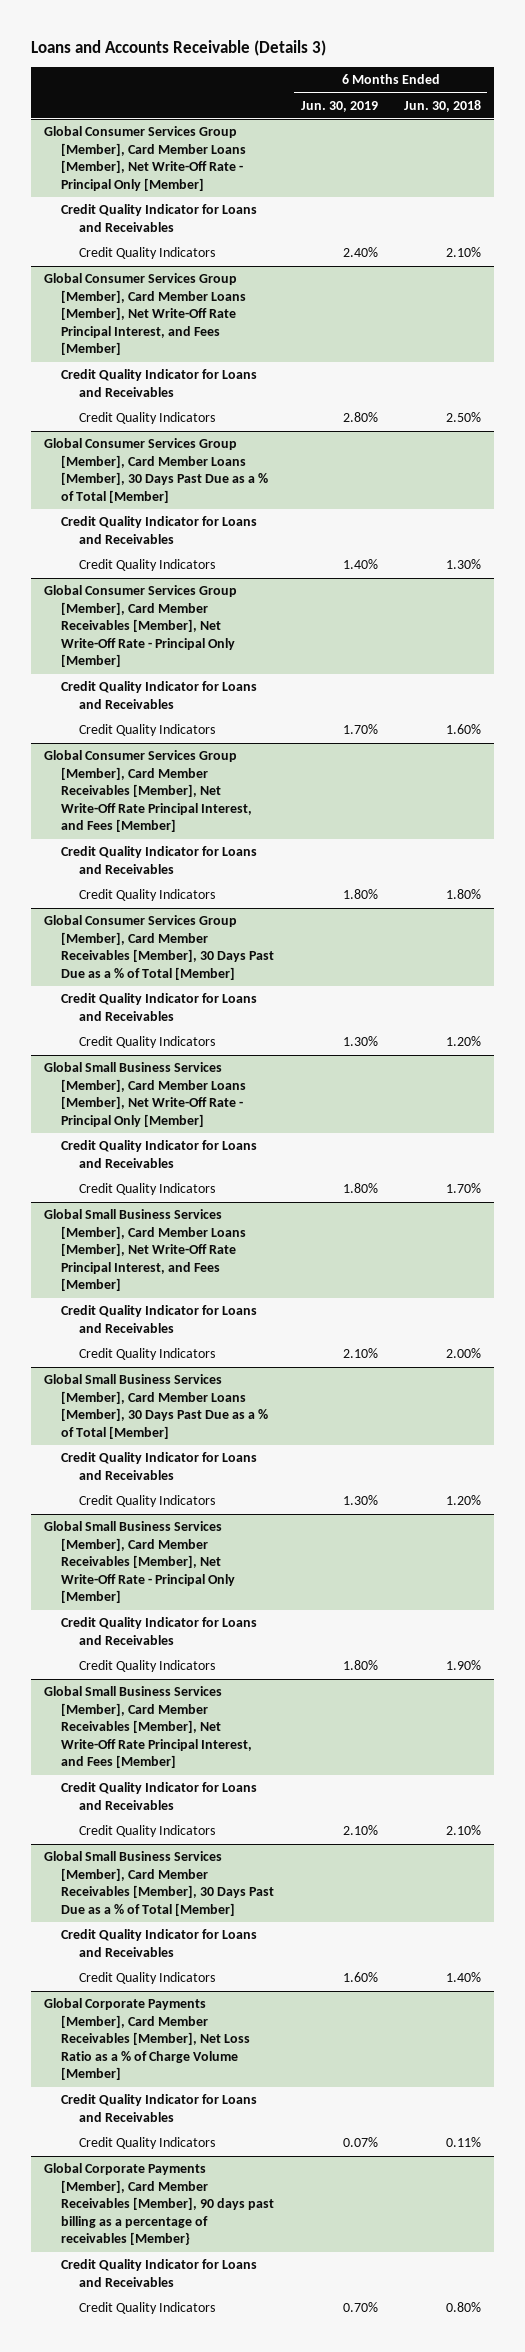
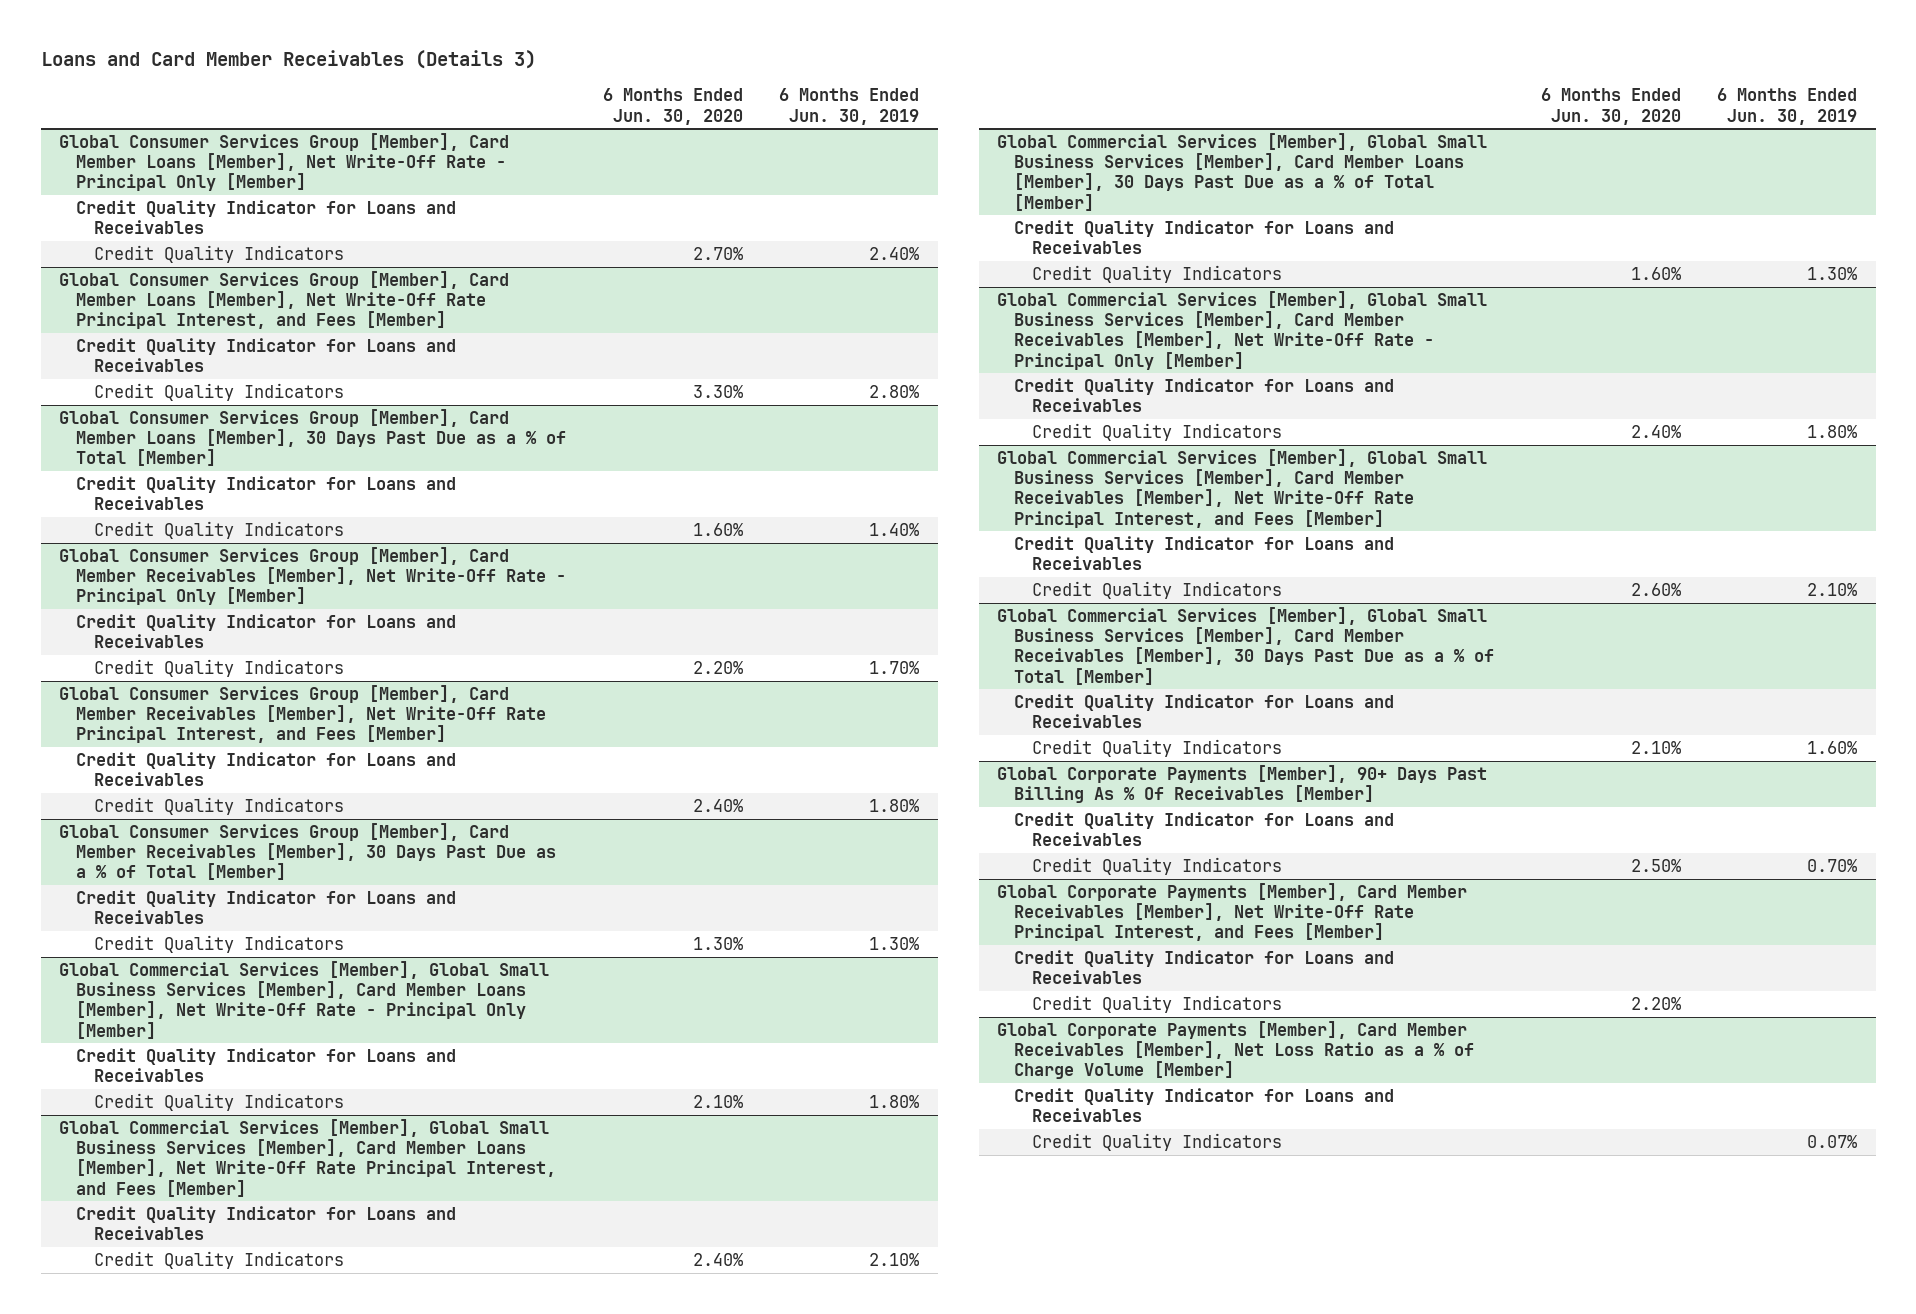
[30,39,326,56] Loans and Accounts Receivable (Details 3) -> [40,50,536,70] Loans and Card Member Receivables (Details 3)
[403,99,481,112] Jun. 30, 2018 -> none
none -> [602,88,743,125] 6 Months Ended Jun. 30, 2020
[43,1062,247,1127] Global Small Business Services [Member], Card Member Loans [Member], Net Write-Off Rate - Principal Only [Member] -> [58,960,549,1039] Global Commercial Services [Member], Global Small Business Services [Member], Card Member Loans [Member], Net Write-Off Rate - Principal Only [Member]
[43,1209,247,1292] Global Small Business Services [Member], Card Member Loans [Member], Net Write-Off Rate Principal Interest, and Fees [Member] -> [58,1118,557,1197] Global Commercial Services [Member], Global Small Business Services [Member], Card Member Loans [Member], Net Write-Off Rate Principal Interest, and Fees [Member]
[43,1374,269,1439] Global Small Business Services [Member], Card Member Loans [Member], 30 Days Past Due as a % of Total [Member] -> [996,132,1487,211] Global Commercial Services [Member], Global Small Business Services [Member], Card Member Loans [Member], 30 Days Past Due as a % of Total [Member]
[43,1521,236,1604] Global Small Business Services [Member], Card Member Receivables [Member], Net Write-Off Rate - Principal Only [Member] -> [996,290,1487,370] Global Commercial Services [Member], Global Small Business Services [Member], Card Member Receivables [Member], Net Write-Off Rate - Principal Only [Member]
[43,1686,253,1769] Global Small Business Services [Member], Card Member Receivables [Member], Net Write-Off Rate Principal Interest, and Fees [Member] -> [996,448,1487,528] Global Commercial Services [Member], Global Small Business Services [Member], Card Member Receivables [Member], Net Write-Off Rate Principal Interest, and Fees [Member]
[43,1851,275,1916] Global Small Business Services [Member], Card Member Receivables [Member], 30 Days Past Due as a % of Total [Member] -> [996,606,1495,685] Global Commercial Services [Member], Global Small Business Services [Member], Card Member Receivables [Member], 30 Days Past Due as a % of Total [Member]
none -> [996,764,1487,804] Global Corporate Payments [Member], 90+ Days Past Billing As % Of Receivables [Member]
none -> [1014,811,1395,847] Credit Quality Indicator for Loans and Receivables
none -> [1031,856,1282,875] Credit Quality Indicators
none -> [996,882,1467,942] Global Corporate Payments [Member], Card Member Receivables [Member], Net Write-Off Rate Principal Interest, and Fees [Member]
none -> [1014,949,1395,985] Credit Quality Indicator for Loans and Receivables
none -> [1031,994,1282,1013] Credit Quality Indicators
[43,2163,275,2246] Global Corporate Payments [Member], Card Member Receivables [Member], 90 days past billing as a percentage of receivables [Member} -> none
[61,2259,258,2287] Credit Quality Indicator for Loans and Receivables -> none
[78,2302,215,2315] Credit Quality Indicators -> none

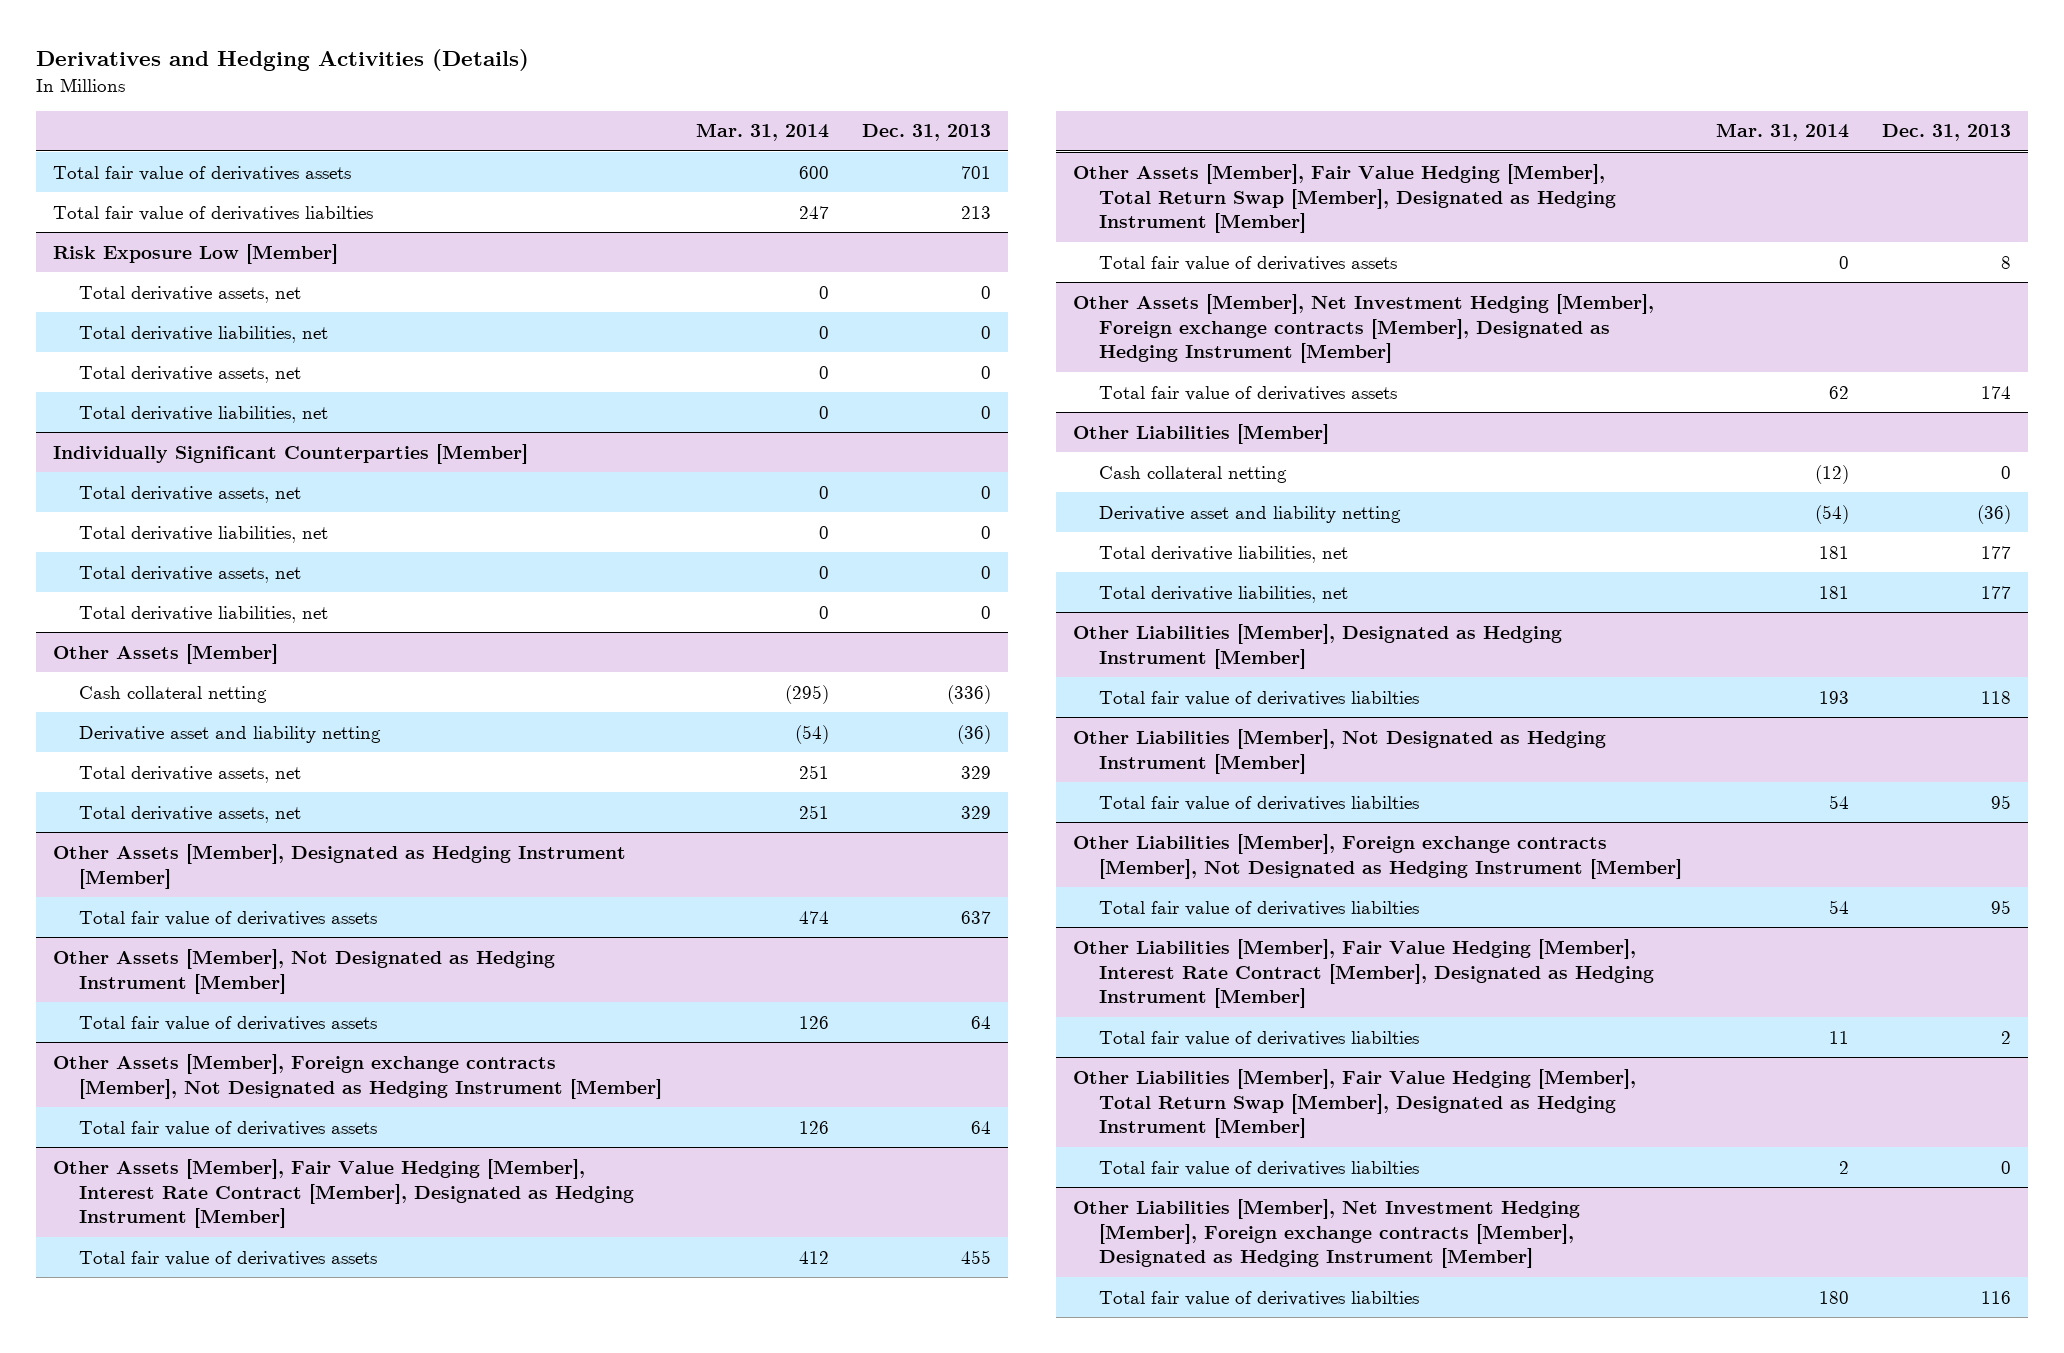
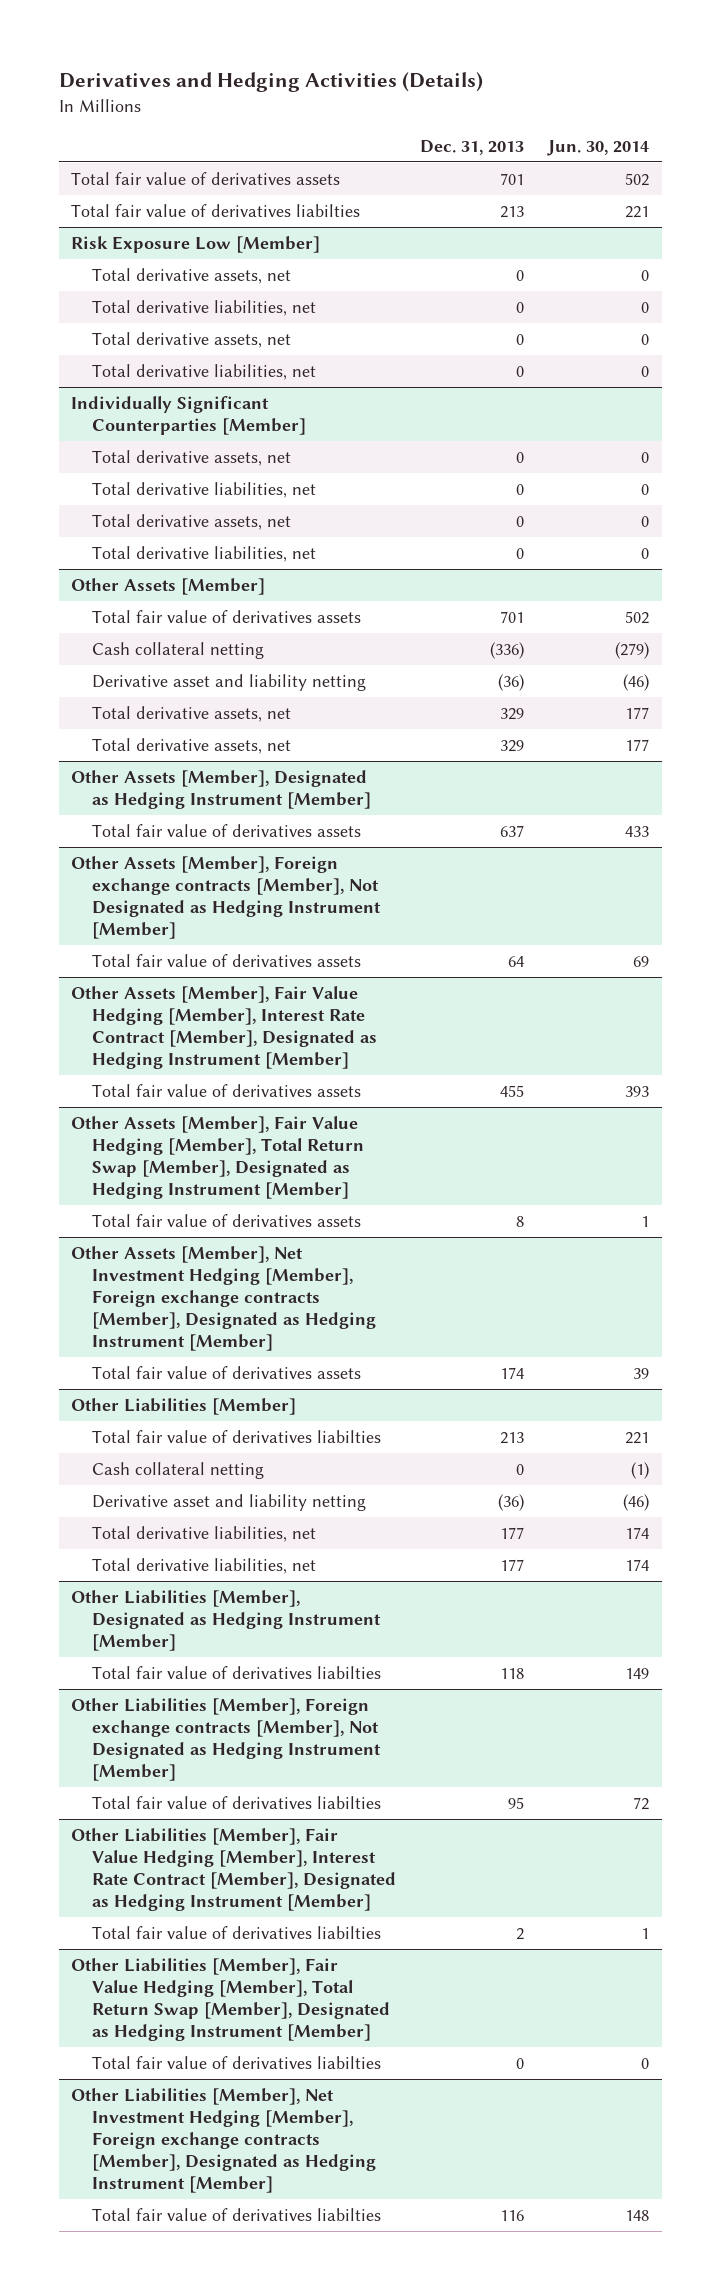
[695,123,829,142] Mar. 31, 2014 -> none
none -> [547,139,650,156] Jun. 30, 2014
none -> [92,609,362,623] Total fair value of derivatives assets
[52,948,555,994] Other Assets [Member], Not Designated as Hedging Instrument [Member] -> none
[79,1015,378,1031] Total fair value of derivatives assets -> none
none -> [92,1429,382,1443] Total fair value of derivatives liabilties
[1072,728,1606,774] Other Liabilities [Member], Not Designated as Hedging Instrument [Member] -> none
[1099,795,1420,811] Total fair value of derivatives liabilties -> none

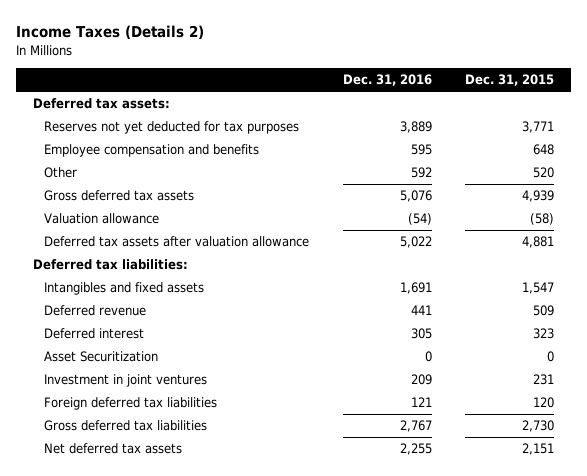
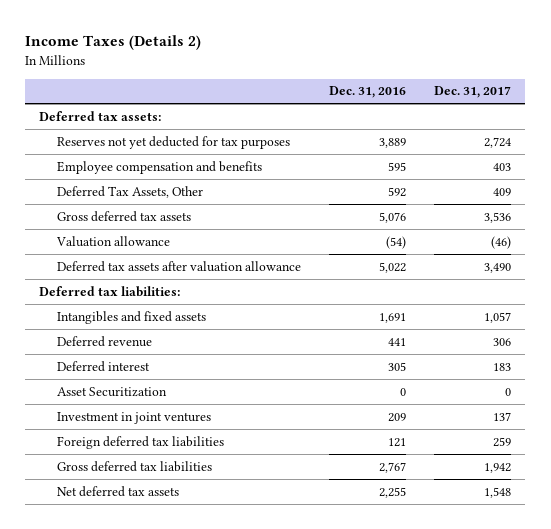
[464,74,554,87] Dec. 31, 2015 -> none
none -> [434,86,512,99] Dec. 31, 2017
[44,167,78,179] Other -> [56,185,203,198] Deferred Tax Assets, Other

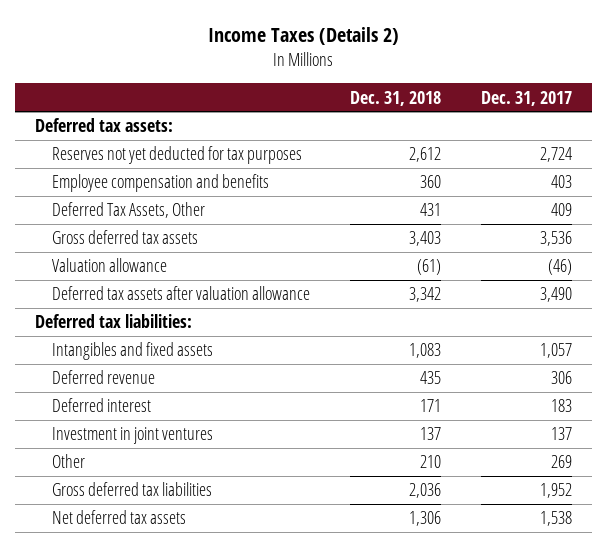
[328,86,406,99] Dec. 31, 2016 -> none
none -> [350,90,442,106] Dec. 31, 2018
[56,386,167,397] Asset Securitization -> none
[56,435,224,449] Foreign deferred tax liabilities -> none
none -> [52,454,86,469] Other
[484,462,512,473] 1,942 -> [539,483,572,499] 1,952
[484,486,512,498] 1,548 -> [539,511,572,527] 1,538

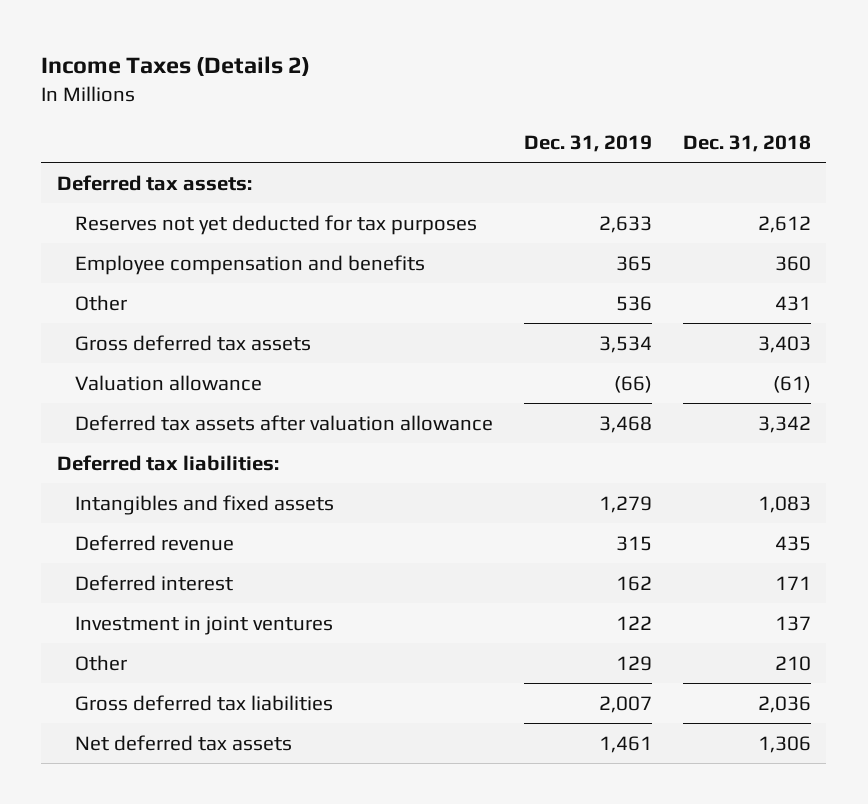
[480,90,572,106] Dec. 31, 2017 -> none
none -> [523,134,652,152] Dec. 31, 2019
[52,202,206,219] Deferred Tax Assets, Other -> [74,294,127,311] Other

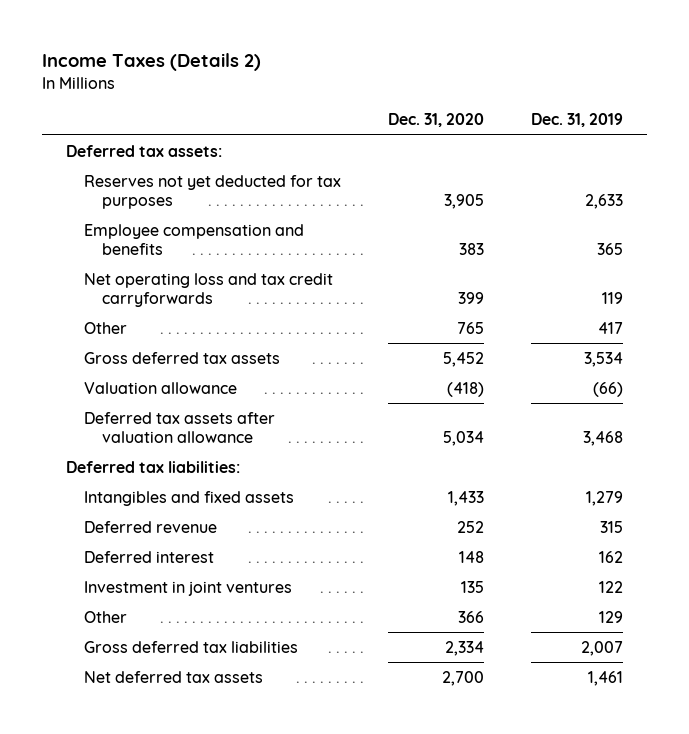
[682,134,811,152] Dec. 31, 2018 -> none
none -> [388,113,485,128] Dec. 31, 2020
none -> [83,272,333,307] Net operating loss and tax credit carryforwards
[615,295,652,311] 536 -> [598,321,624,334] 417

